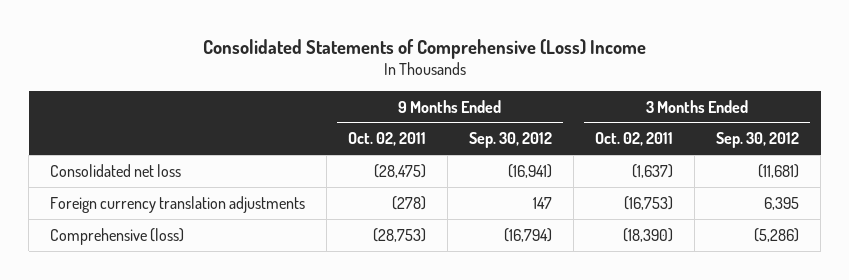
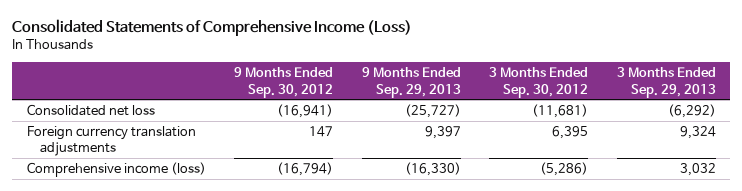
[202,38,646,59] Consolidated Statements of Comprehensive (Loss) Income -> [12,19,413,37] Consolidated Statements of Comprehensive Income (Loss)
[348,132,427,147] Oct. 02, 2011 -> none
[595,132,674,147] Oct. 02, 2011 -> none
none -> [361,67,461,98] 9 Months Ended Sep. 29, 2013
none -> [616,67,716,98] 3 Months Ended Sep. 29, 2013
[50,227,185,245] Comprehensive (loss) -> [26,161,206,177] Comprehensive income (loss)

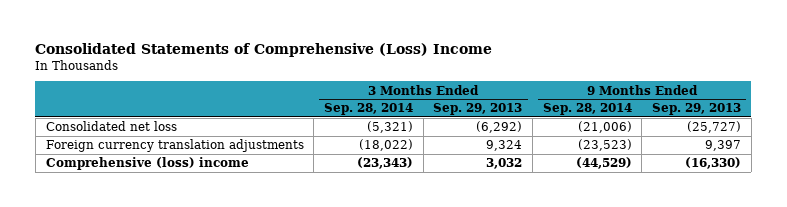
[12,19,413,37] Consolidated Statements of Comprehensive Income (Loss) -> [35,42,493,57] Consolidated Statements of Comprehensive (Loss) Income
[234,67,334,98] 9 Months Ended Sep. 30, 2012 -> none
[489,67,589,98] 3 Months Ended Sep. 30, 2012 -> none
none -> [324,103,414,116] Sep. 28, 2014
none -> [542,103,632,116] Sep. 28, 2014
[26,161,206,177] Comprehensive income (loss) -> [45,157,249,171] Comprehensive (loss) income

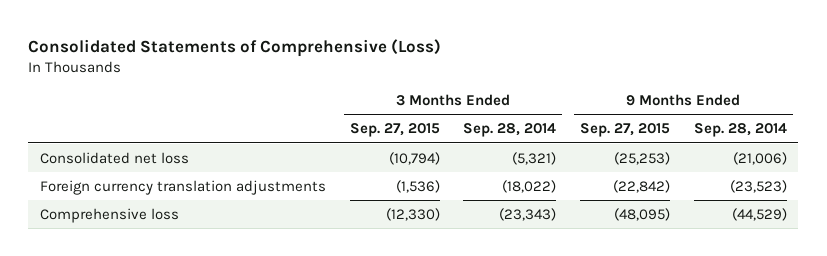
[35,42,493,57] Consolidated Statements of Comprehensive (Loss) Income -> [28,38,442,57] Consolidated Statements of Comprehensive (Loss)
[433,103,523,116] Sep. 29, 2013 -> none
[652,103,742,116] Sep. 29, 2013 -> none
none -> [349,123,440,138] Sep. 27, 2015
none -> [580,123,671,138] Sep. 27, 2015
[45,157,249,171] Comprehensive (loss) income -> [40,207,180,223] Comprehensive loss

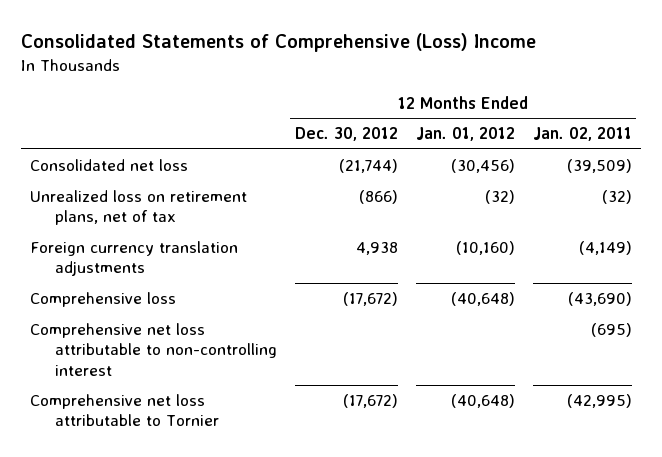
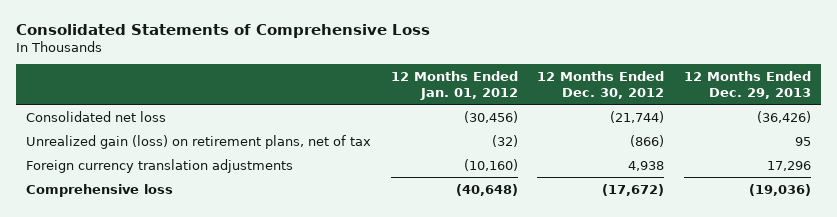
[21,32,537,52] Consolidated Statements of Comprehensive (Loss) Income -> [15,24,430,39] Consolidated Statements of Comprehensive Loss
[532,127,632,142] Jan. 02, 2011 -> none
none -> [683,70,811,99] 12 Months Ended Dec. 29, 2013
[30,190,248,226] Unrealized loss on retirement plans, net of tax -> [25,134,371,149] Unrealized gain (loss) on retirement plans, net of tax
[30,323,277,376] Comprehensive net loss attributable to non-controlling interest -> none
[30,394,219,427] Comprehensive net loss attributable to Tornier -> none

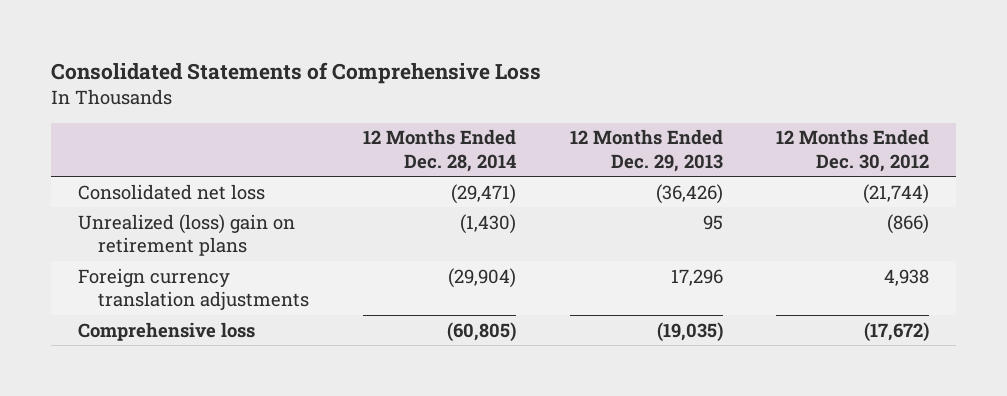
[390,70,518,100] 12 Months Ended Jan. 01, 2012 -> none
none -> [362,129,516,172] 12 Months Ended Dec. 28, 2014
[25,134,371,149] Unrealized gain (loss) on retirement plans, net of tax -> [77,213,295,257] Unrealized (loss) gain on retirement plans
[748,183,811,196] (19,036) -> [656,321,723,342] (19,035)

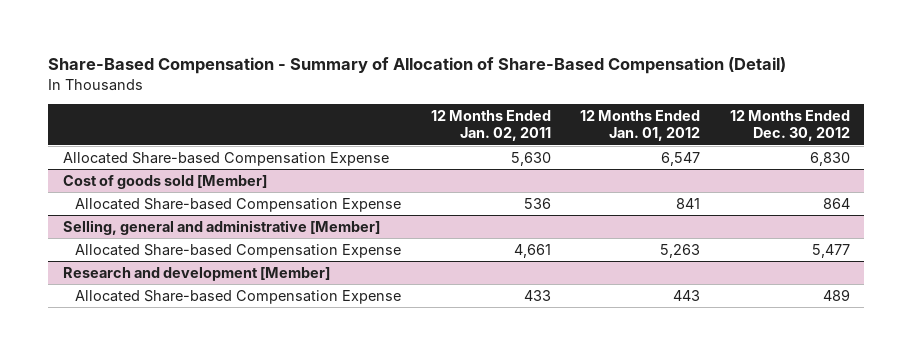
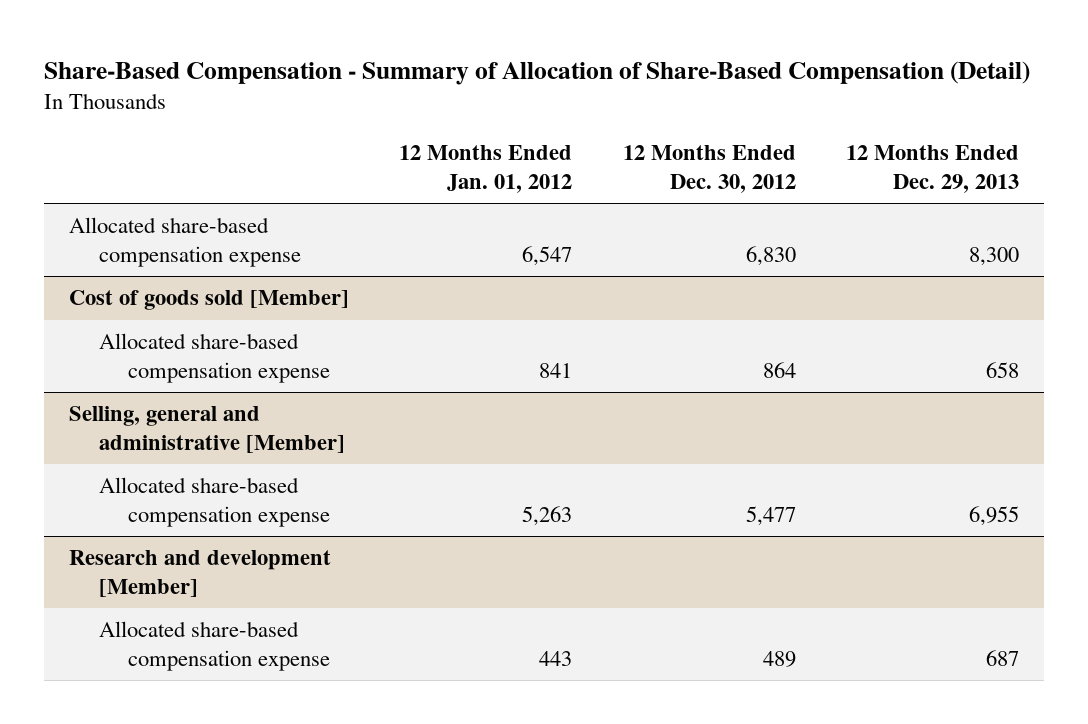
[430,109,551,142] 12 Months Ended Jan. 02, 2011 -> none
none -> [845,145,1019,193] 12 Months Ended Dec. 29, 2013
[62,151,389,166] Allocated Share-based Compensation Expense -> [69,217,301,267] Allocated share-based compensation expense
[75,197,402,212] Allocated Share-based Compensation Expense -> [98,333,330,383] Allocated share-based compensation expense
[75,243,402,258] Allocated Share-based Compensation Expense -> [98,477,330,527] Allocated share-based compensation expense
[75,289,402,304] Allocated Share-based Compensation Expense -> [98,621,330,671] Allocated share-based compensation expense

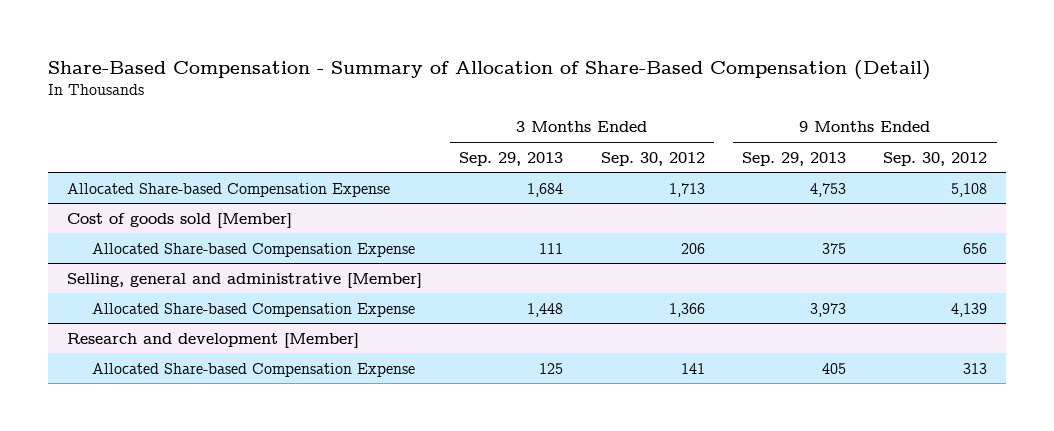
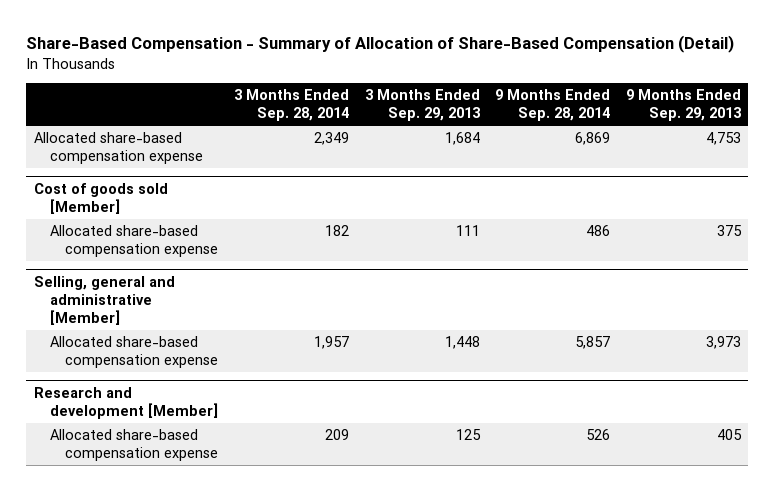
[600,151,705,166] Sep. 30, 2012 -> none
[883,151,988,166] Sep. 30, 2012 -> none
none -> [234,89,350,122] 3 Months Ended Sep. 28, 2014
none -> [495,89,611,122] 9 Months Ended Sep. 28, 2014
[67,182,391,197] Allocated Share-based Compensation Expense -> [34,132,203,165] Allocated share-based compensation expense
[92,242,416,257] Allocated Share-based Compensation Expense -> [49,225,219,258] Allocated share-based compensation expense
[92,302,416,317] Allocated Share-based Compensation Expense -> [49,336,219,369] Allocated share-based compensation expense
[92,362,416,377] Allocated Share-based Compensation Expense -> [49,429,219,462] Allocated share-based compensation expense

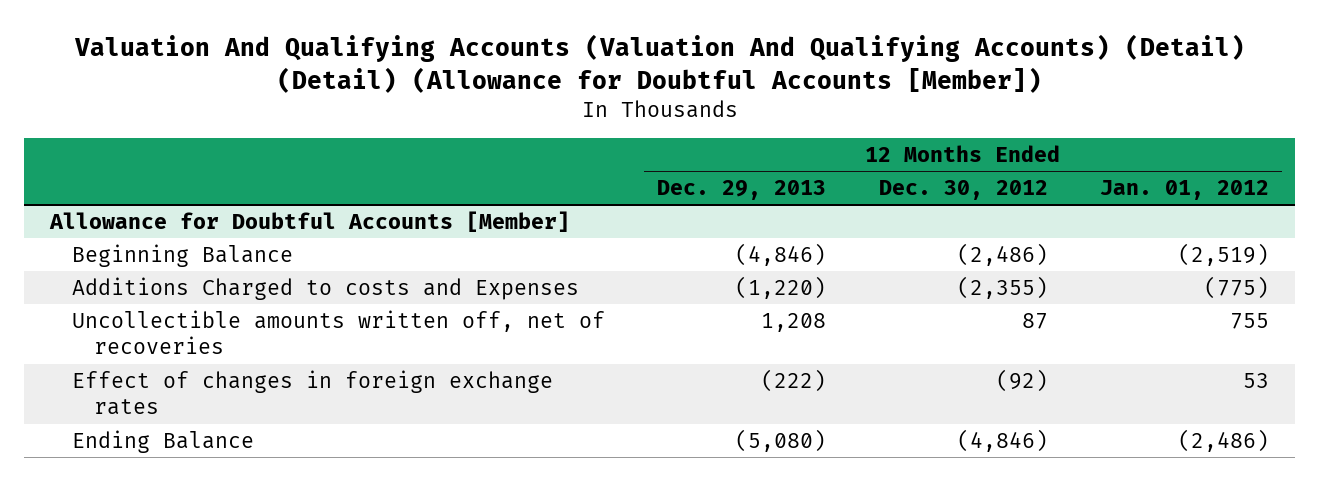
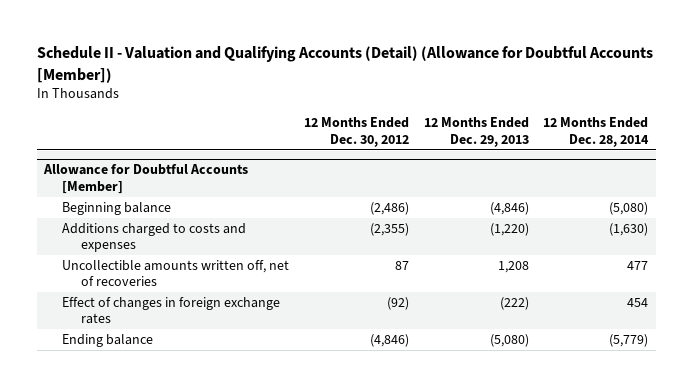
[73,34,1245,93] Valuation And Qualifying Accounts (Valuation And Qualifying Accounts) (Detail) (Detail) (Allowance for Doubtful Accounts [Member]) -> [36,46,653,83] Schedule II - Valuation and Qualifying Accounts (Detail) (Allowance for Doubtful Accounts [Member])
[1100,180,1270,201] Jan. 01, 2012 -> none
none -> [543,117,650,147] 12 Months Ended Dec. 28, 2014
[71,243,293,267] Beginning Balance -> [62,202,172,216] Beginning balance
[71,276,579,300] Additions Charged to costs and Expenses -> [62,223,247,253] Additions charged to costs and expenses
[71,429,254,453] Ending Balance -> [62,334,154,348] Ending balance

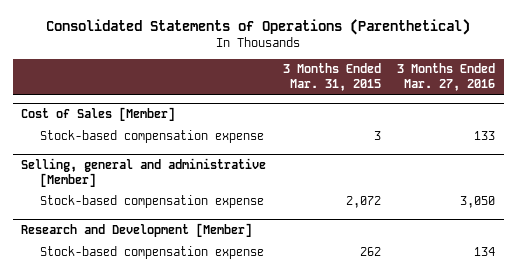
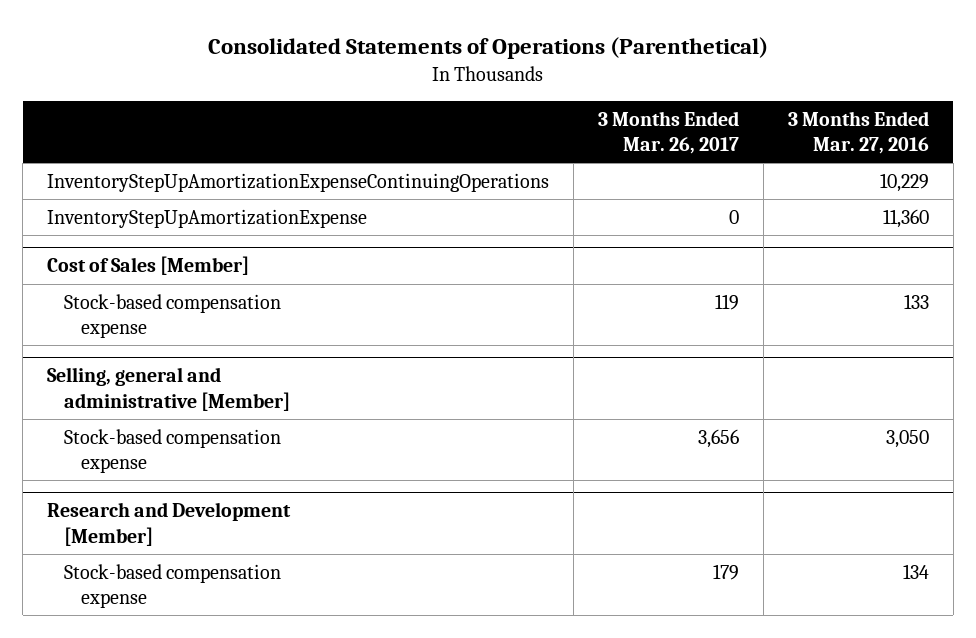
[282,63,381,91] 3 Months Ended Mar. 31, 2015 -> none
none -> [597,110,739,155] 3 Months Ended Mar. 26, 2017
none -> [47,172,550,192] InventoryStepUpAmortizationExpenseContinuingOperations
none -> [47,208,368,228] InventoryStepUpAmortizationExpense

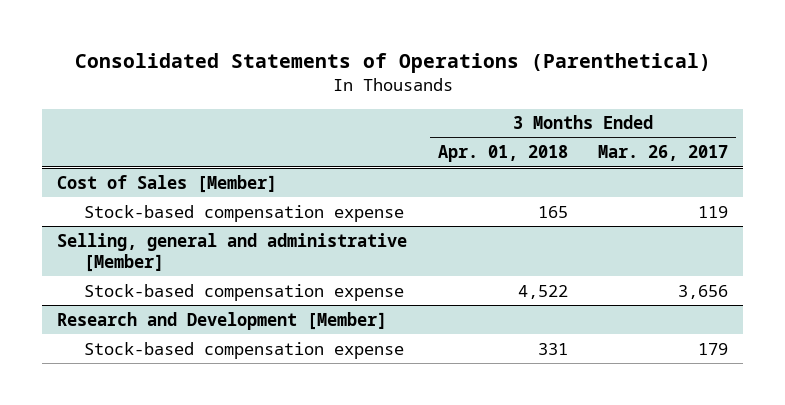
[787,110,929,155] 3 Months Ended Mar. 27, 2016 -> none
none -> [437,145,568,163] Apr. 01, 2018
[47,172,550,192] InventoryStepUpAmortizationExpenseContinuingOperations -> none
[47,208,368,228] InventoryStepUpAmortizationExpense -> none

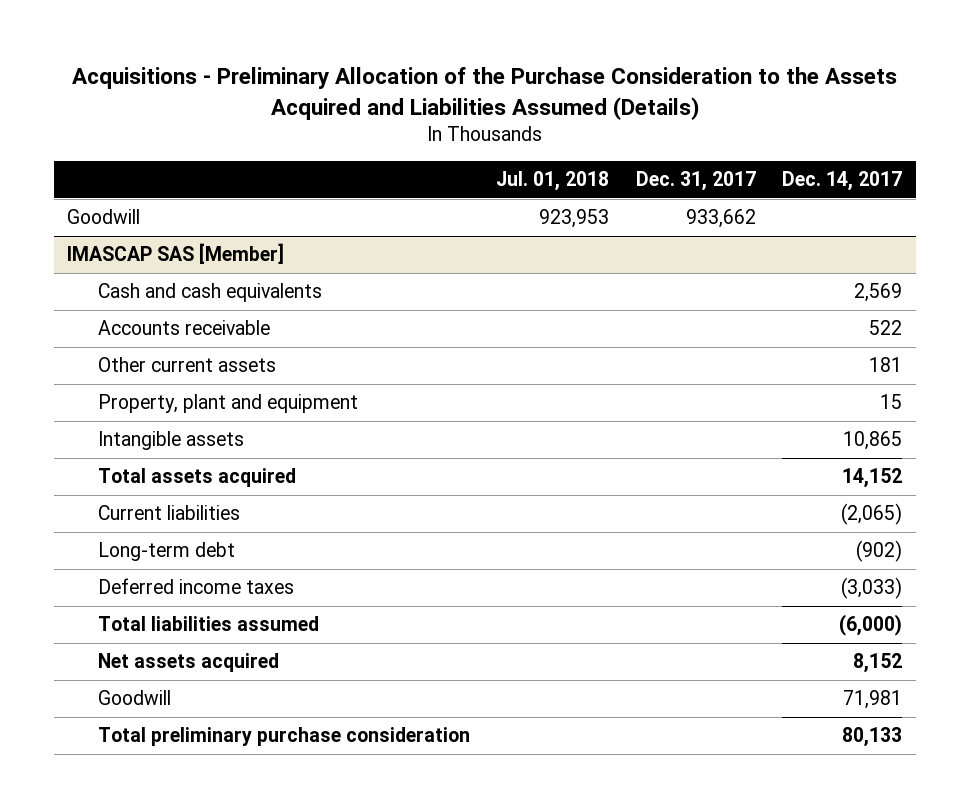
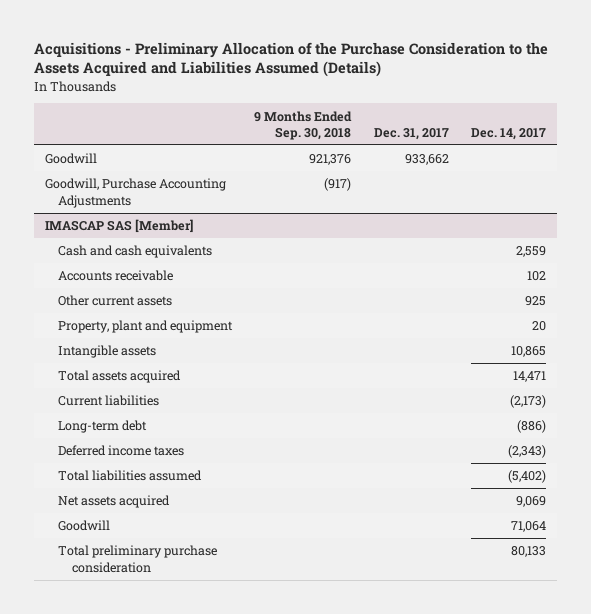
[496,171,610,192] Jul. 01, 2018 -> none
none -> [254,110,353,140] 9 Months Ended Sep. 30, 2018
none -> [44,178,226,208] Goodwill, Purchase Accounting Adjustments
[854,283,903,303] 2,569 -> [516,246,547,258] 2,559
[869,320,903,336] 522 -> [527,271,547,282] 102
[869,357,903,373] 181 -> [525,296,547,307] 925
[880,394,903,410] 15 -> [532,321,547,332] 20
[842,468,903,489] 14,152 -> [513,371,547,383] 14,471
[841,503,903,526] (2,065) -> [510,395,547,409] (2,173)
[856,540,903,563] (902) -> [517,420,547,434] (886)
[841,577,903,600] (3,033) -> [508,445,547,459] (2,343)
[839,614,903,637] (6,000) -> [508,470,547,484] (5,402)
[853,653,903,674] 8,152 -> [516,496,547,508] 9,069
[843,690,903,710] 71,981 -> [511,521,547,533] 71,064

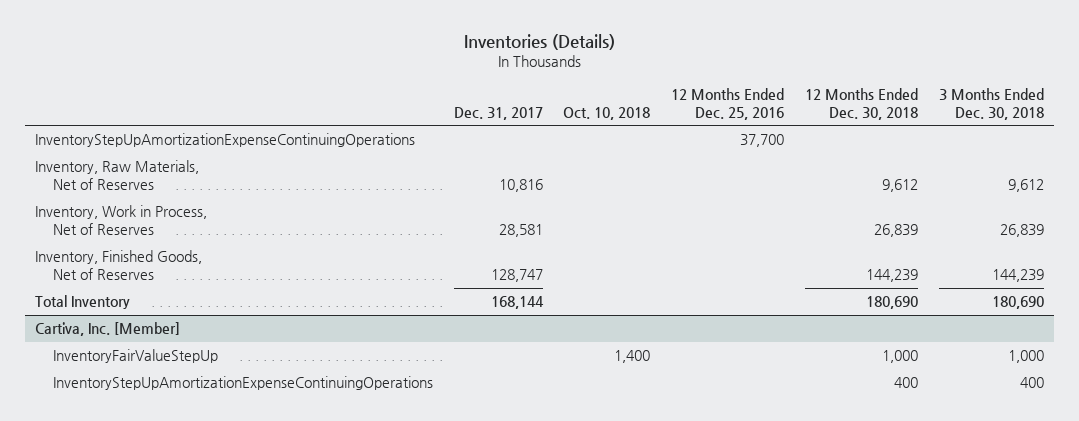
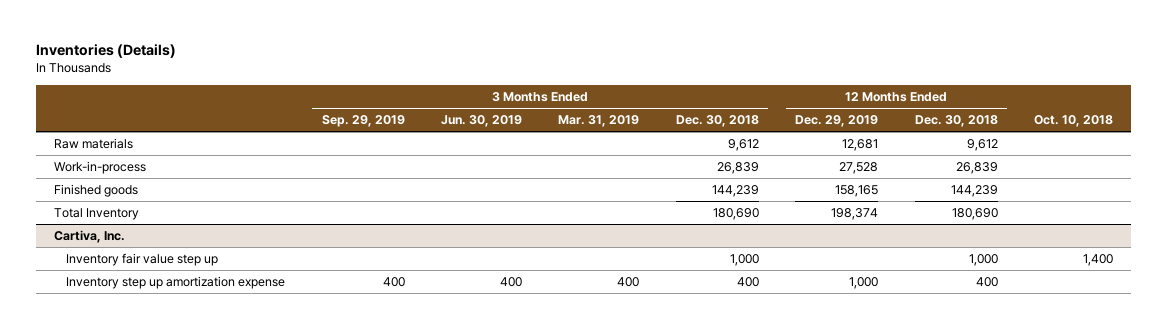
[453,106,543,120] Dec. 31, 2017 -> none
[671,87,785,120] 12 Months Ended Dec. 25, 2016 -> none
none -> [321,115,405,128] Sep. 29, 2019
none -> [440,115,522,128] Jun. 30, 2019
none -> [558,115,640,128] Mar. 31, 2019
none -> [795,115,879,128] Dec. 29, 2019
[35,133,416,148] InventoryStepUpAmortizationExpenseContinuingOperations -> none
[35,160,200,191] Inventory, Raw Materials, Net of Reserves -> [53,138,133,150] Raw materials
[35,205,208,236] Inventory, Work in Process, Net of Reserves -> [53,161,146,175] Work-in-process
[35,250,203,281] Inventory, Finished Goods, Net of Reserves -> [53,184,138,198] Finished goods
[35,322,181,337] Cartiva, Inc. [Member] -> [53,230,125,244] Cartiva, Inc.
[52,349,218,364] InventoryFairValueStepUp -> [66,253,219,267] Inventory fair value step up
[52,376,433,391] InventoryStepUpAmortizationExpenseContinuingOperations -> [66,276,286,290] Inventory step up amortization expense

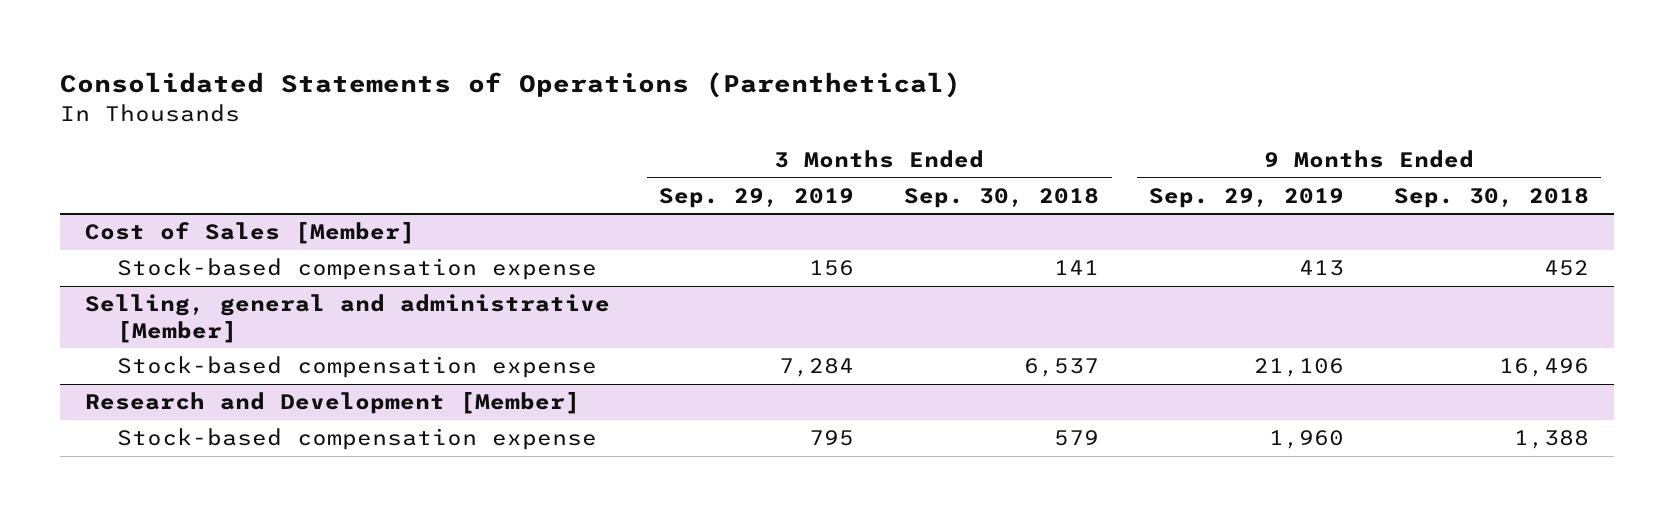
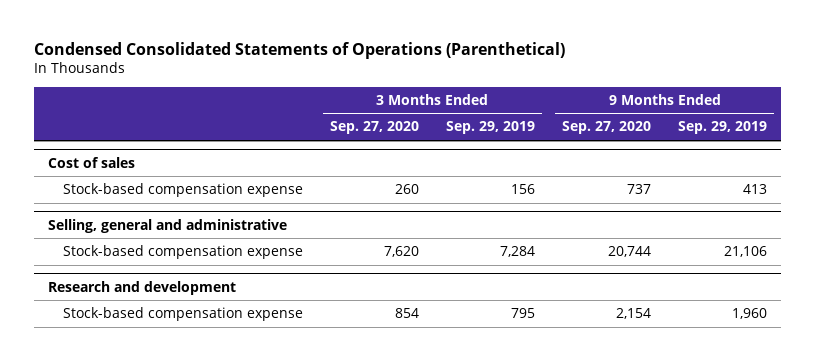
[59,72,961,99] Consolidated Statements of Operations (Parenthetical) -> [34,42,566,60] Condensed Consolidated Statements of Operations (Parenthetical)
[904,187,1100,208] Sep. 30, 2018 -> none
[1393,187,1589,208] Sep. 30, 2018 -> none
none -> [329,121,419,135] Sep. 27, 2020
none -> [562,121,652,135] Sep. 27, 2020
[84,222,415,245] Cost of Sales [Member] -> [47,156,135,168] Cost of sales
[84,294,610,343] Selling, general and administrative [Member] -> [47,218,287,233] Selling, general and administrative
[84,392,580,415] Research and Development [Member] -> [47,280,236,295] Research and development

